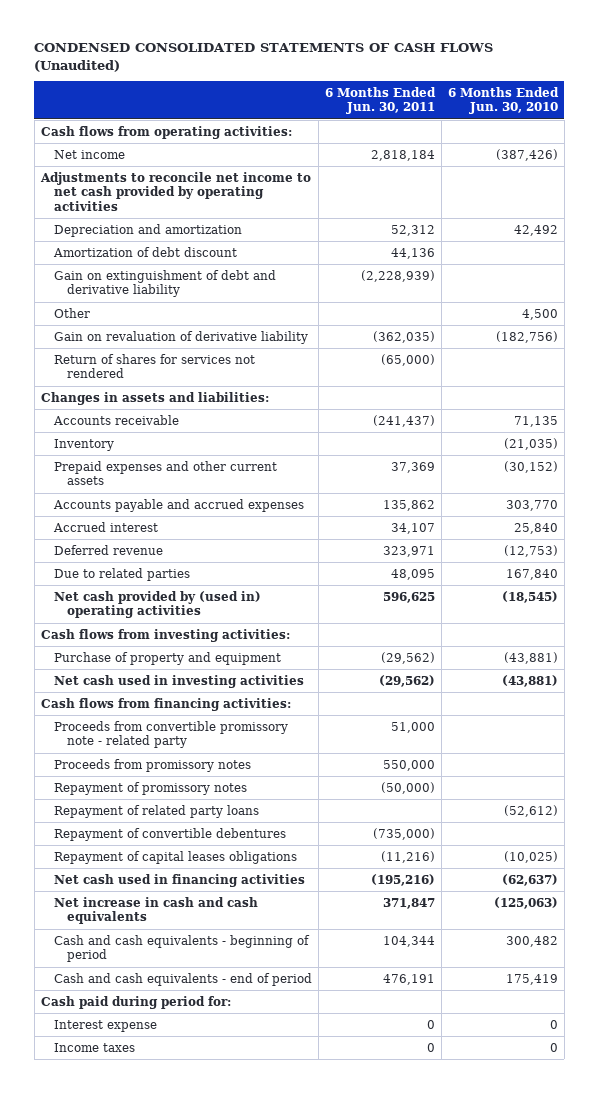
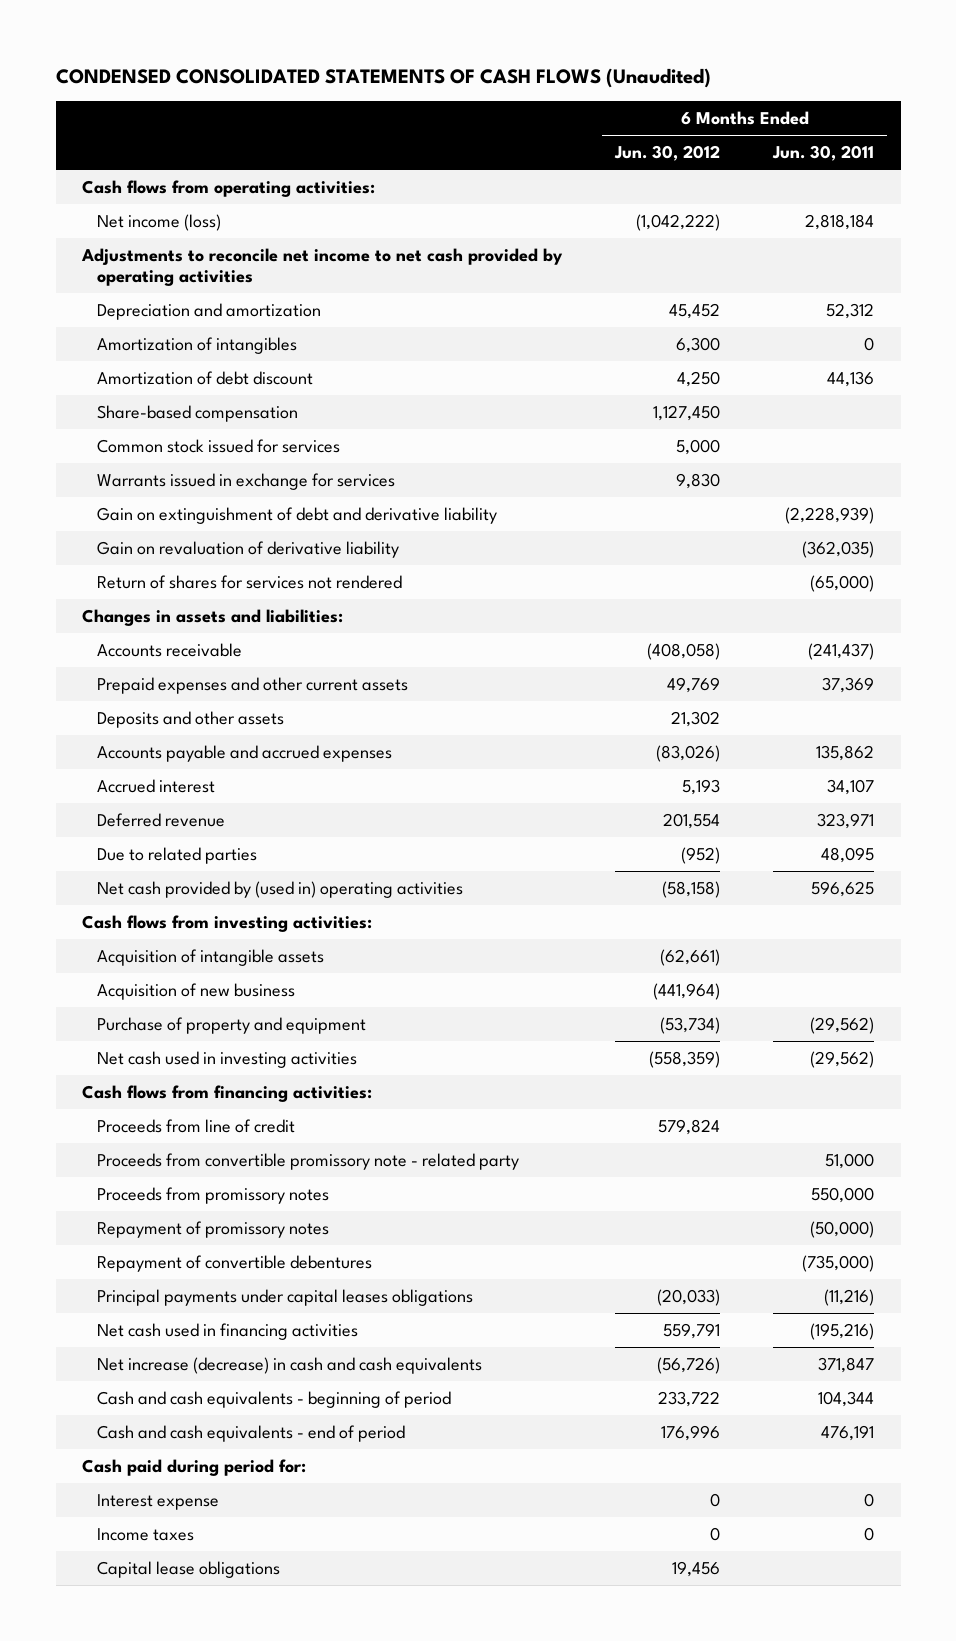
[447,86,559,115] 6 Months Ended Jun. 30, 2010 -> none
none -> [614,144,721,161] Jun. 30, 2012
[53,149,125,159] Net income -> [97,213,222,231] Net income (loss)
none -> [97,336,298,354] Amortization of intangibles
none -> [97,404,299,422] Share-based compensation
none -> [97,438,341,453] Common stock issued for services
none -> [97,472,396,490] Warrants issued in exchange for services
[53,307,90,318] Other -> none
[53,438,114,451] Inventory -> none
none -> [97,710,285,728] Deposits and other assets
none -> [97,948,325,966] Acquisition of intangible assets
none -> [97,982,296,1000] Acquisition of new business
none -> [97,1118,296,1133] Proceeds from line of credit
[53,804,259,818] Repayment of related party loans -> none
[53,850,297,864] Repayment of capital leases obligations -> [97,1288,474,1306] Principal payments under capital leases obligations
[53,896,258,925] Net increase in cash and cash equivalents -> [97,1356,483,1374] Net increase (decrease) in cash and cash equivalents
none -> [97,1560,281,1578] Capital lease obligations

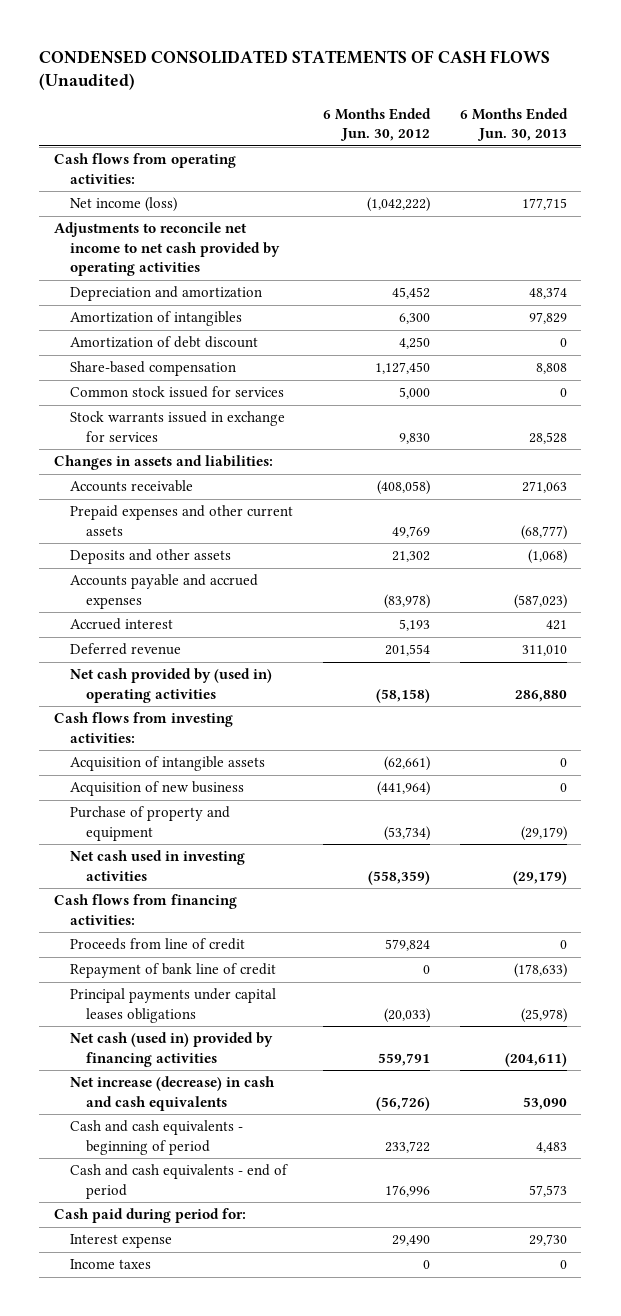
[772,144,875,161] Jun. 30, 2011 -> none
none -> [459,107,568,142] 6 Months Ended Jun. 30, 2013
[97,506,498,524] Gain on extinguishment of debt and derivative liability -> none
[97,540,400,558] Gain on revaluation of derivative liability -> none
[97,574,403,589] Return of shares for services not rendered -> none
[97,472,396,490] Warrants issued in exchange for services -> [69,411,285,442] Stock warrants issued in exchange for services
[656,744,721,762] (83,026) -> [383,593,430,609] (83,978)
[97,846,258,864] Due to related parties -> none
[97,1152,520,1170] Proceeds from convertible promissory note - related party -> none
[97,1186,330,1204] Proceeds from promissory notes -> none
[97,1220,330,1238] Repayment of promissory notes -> none
[97,1254,373,1272] Repayment of convertible debentures -> none
none -> [69,963,276,979] Repayment of bank line of credit
[97,1322,359,1340] Net cash used in financing activities -> [69,1032,273,1067] Net cash (used in) provided by financing activities
[710,1492,721,1507] 0 -> [391,1235,430,1247] 29,490
[97,1560,281,1578] Capital lease obligations -> none

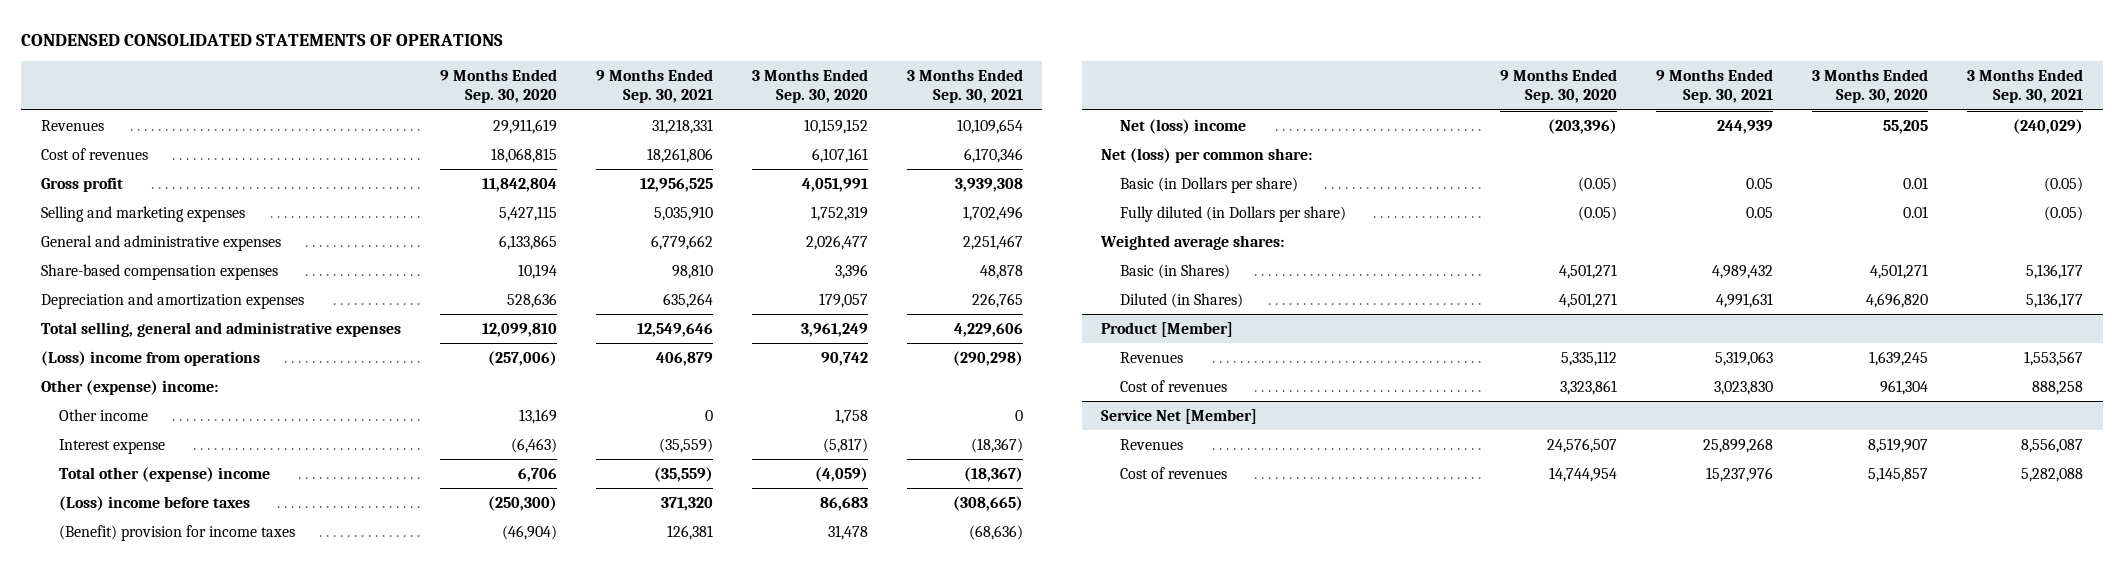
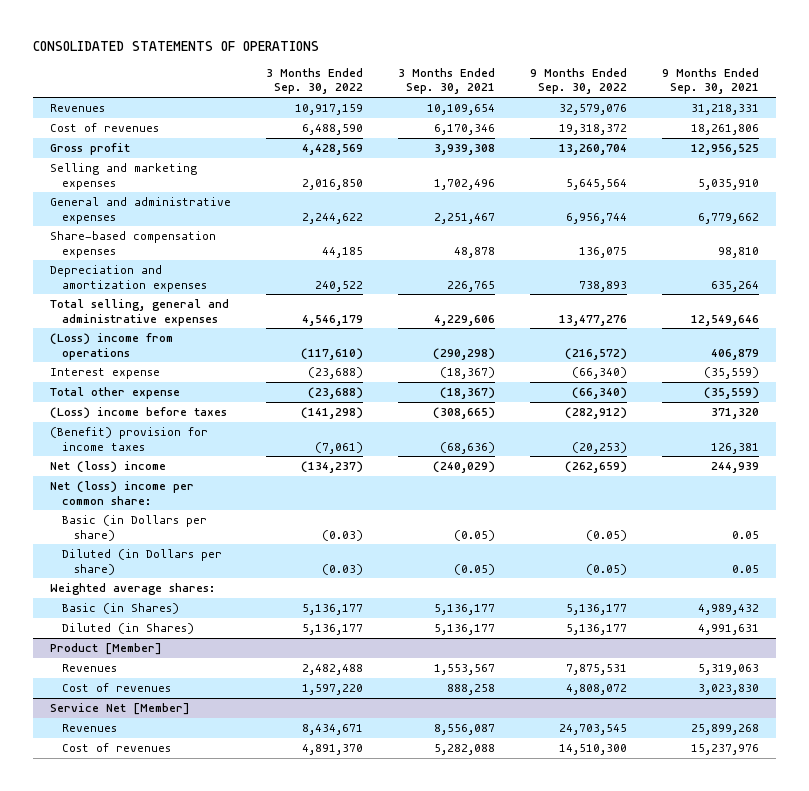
[21,33,504,46] CONDENSED CONSOLIDATED STATEMENTS OF OPERATIONS -> [32,41,319,52] CONSOLIDATED STATEMENTS OF OPERATIONS
[439,69,557,104] 9 Months Ended Sep. 30, 2020 -> none
[751,69,868,104] 3 Months Ended Sep. 30, 2020 -> none
none -> [266,67,364,95] 3 Months Ended Sep. 30, 2022
none -> [530,67,628,95] 9 Months Ended Sep. 30, 2022
[40,380,218,396] Other (expense) income: -> none
[59,409,149,422] Other income -> none
[59,467,271,483] Total other (expense) income -> [50,386,181,399] Total other expense
[1101,148,1313,164] Net (loss) per common share: -> [50,480,195,505] Net (loss) income per common share:
[1120,206,1347,223] Fully diluted (in Dollars per share) -> [62,548,223,575] Diluted (in Dollars per share)

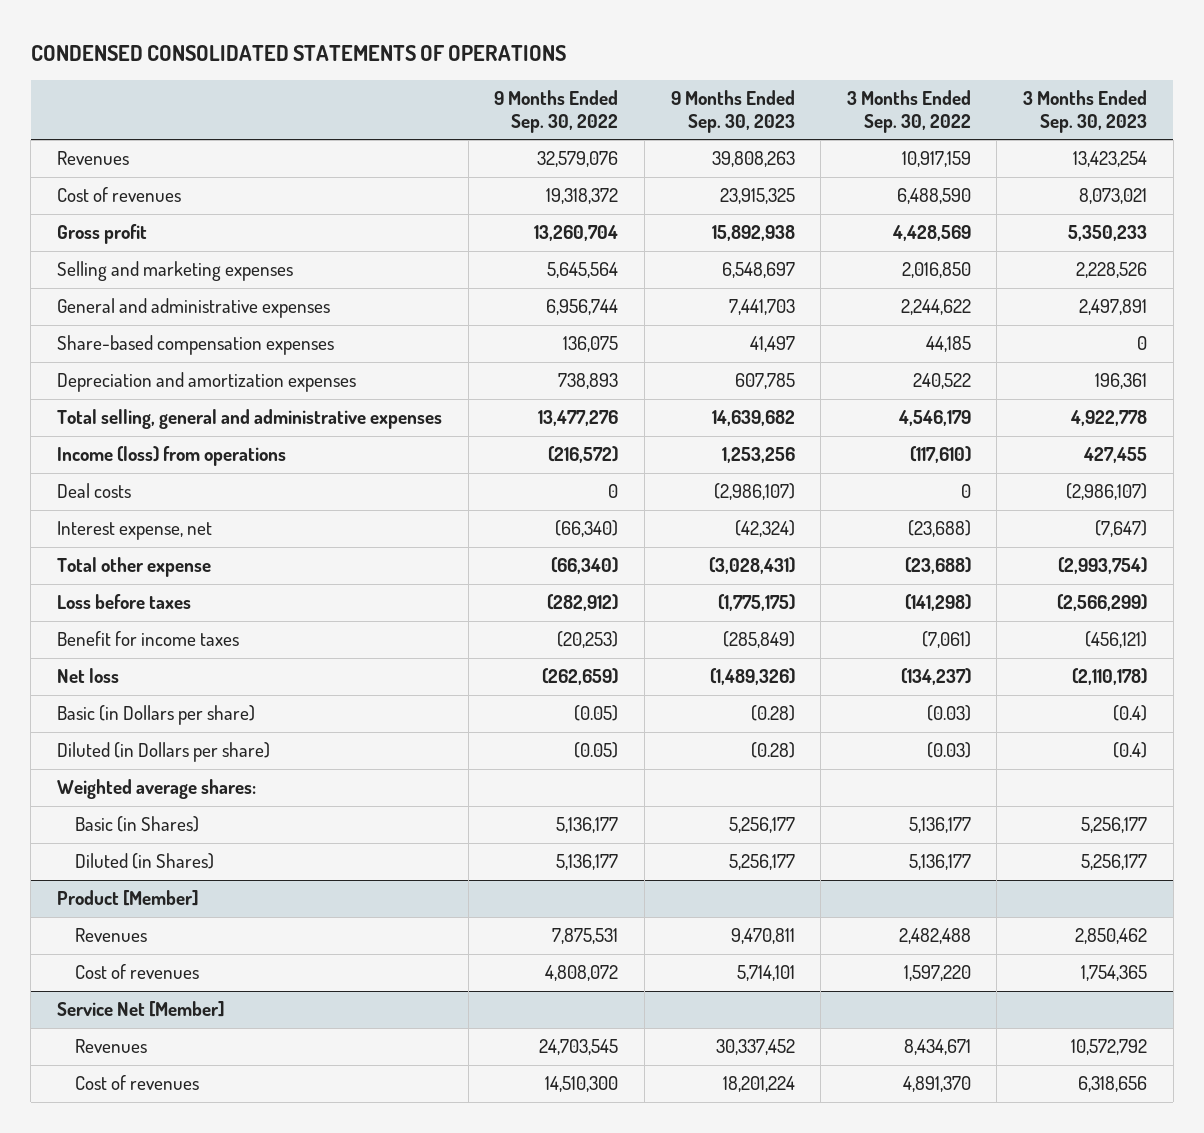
[32,41,319,52] CONSOLIDATED STATEMENTS OF OPERATIONS -> [30,44,566,61] CONDENSED CONSOLIDATED STATEMENTS OF OPERATIONS
[398,67,496,95] 3 Months Ended Sep. 30, 2021 -> none
[662,67,760,95] 9 Months Ended Sep. 30, 2021 -> none
none -> [670,90,795,134] 9 Months Ended Sep. 30, 2023
none -> [1023,90,1148,134] 3 Months Ended Sep. 30, 2023
[50,332,174,360] (Loss) income from operations -> [57,446,287,467] Income (loss) from operations
none -> [57,483,132,499] Deal costs
[50,367,161,379] Interest expense -> [57,521,213,541] Interest expense, net
[50,480,195,505] Net (loss) income per common share: -> none
[50,406,228,419] (Loss) income before taxes -> [57,594,192,610] Loss before taxes
[50,426,209,451] (Benefit) provision for income taxes -> [57,631,240,647] Benefit for income taxes
[50,460,167,473] Net (loss) income -> [57,668,120,684] Net loss

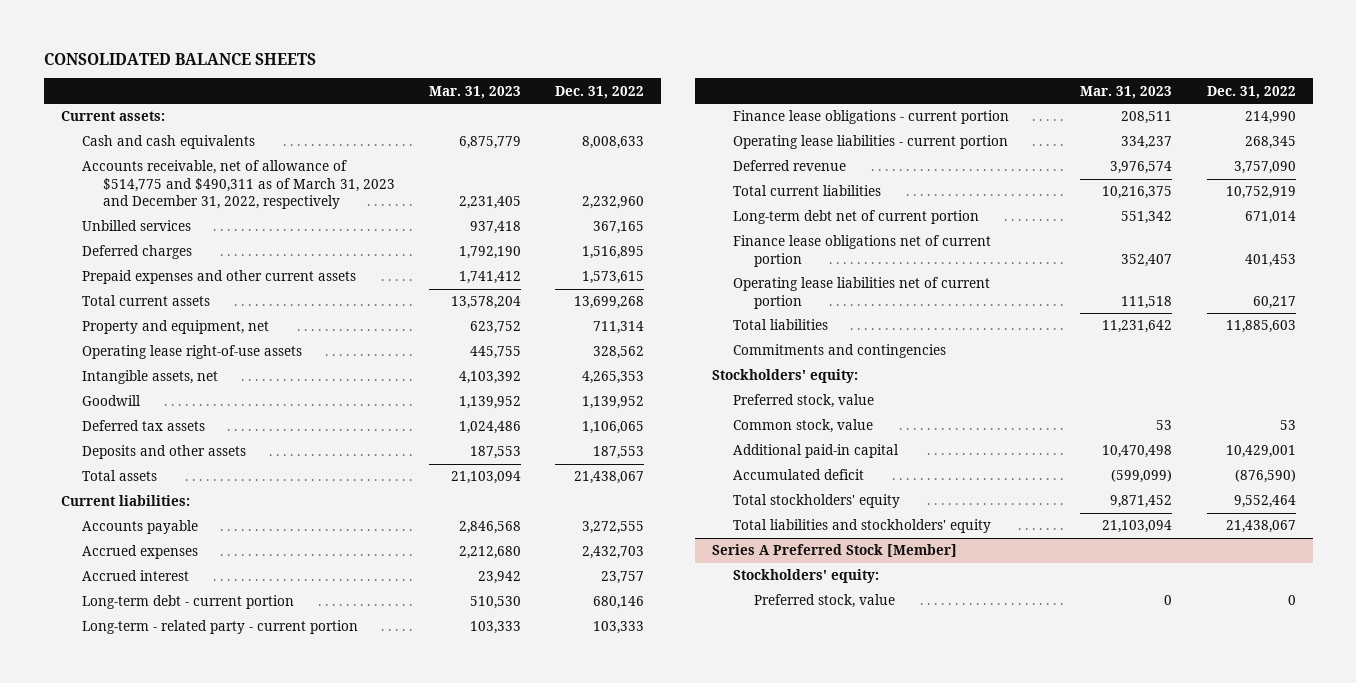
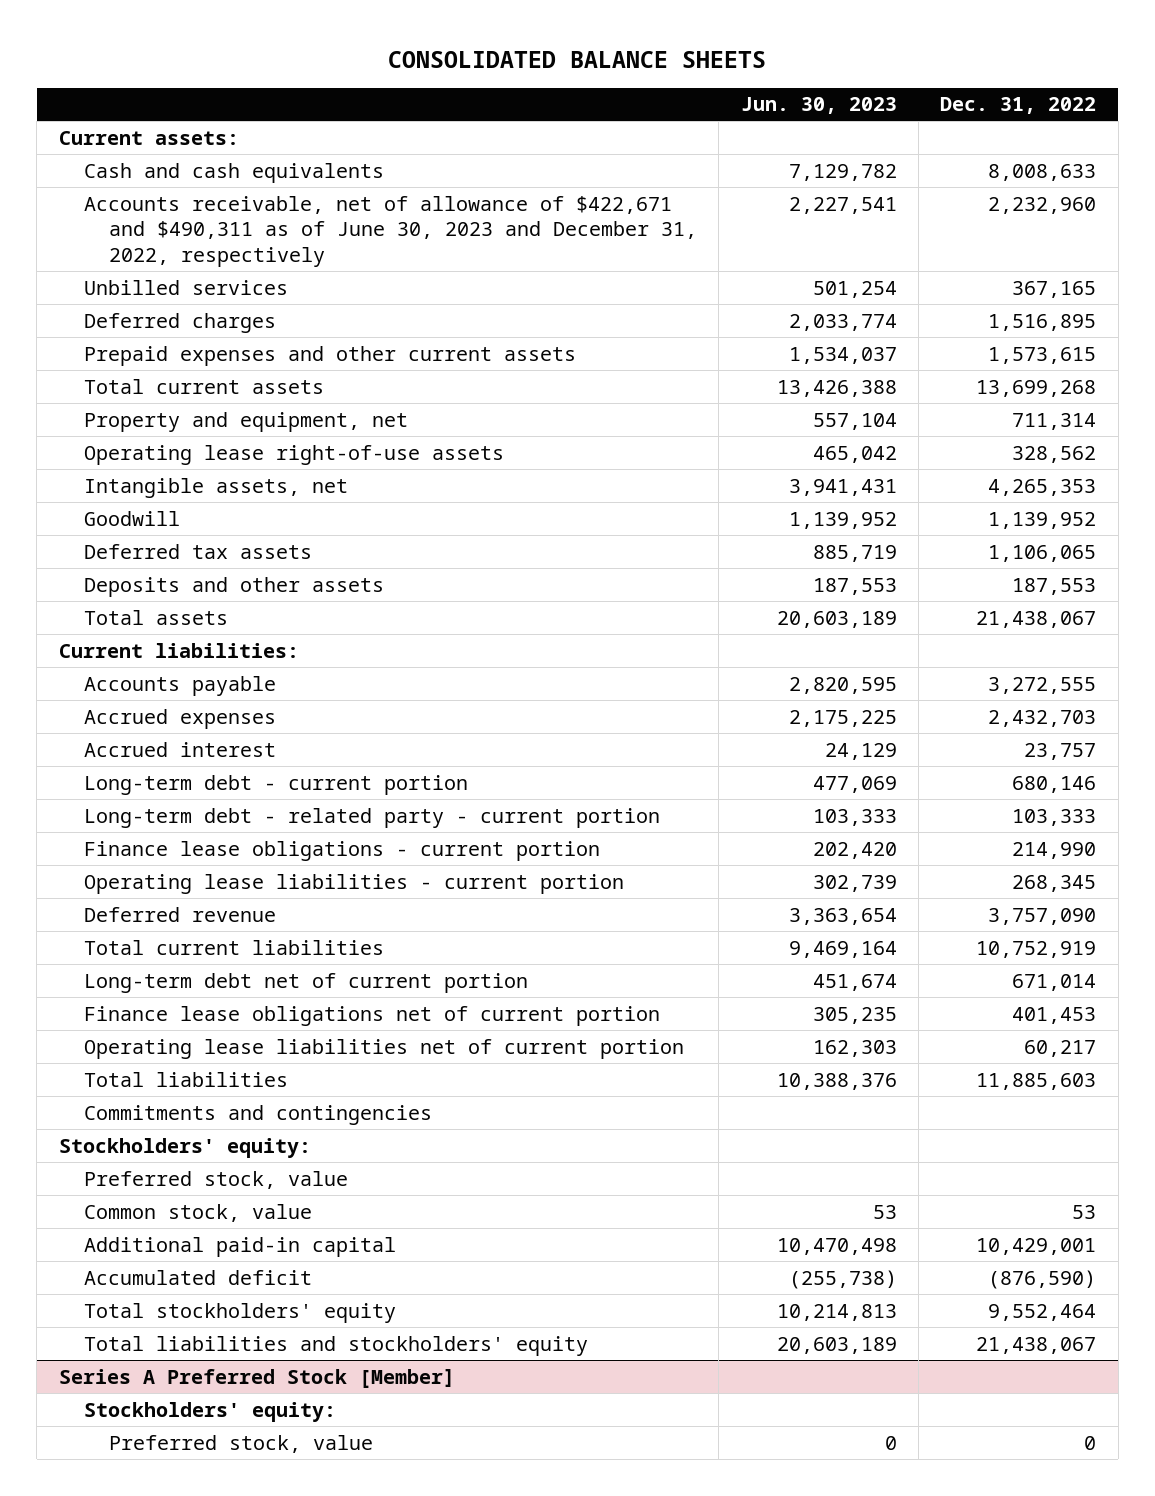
[428,85,521,99] Mar. 31, 2023 -> none
none -> [740,97,897,115] Jun. 30, 2023
[81,160,395,210] Accounts receivable, net of allowance of $514,775 and $490,311 as of March 31, 2023 and December 31, 2022, respectively -> [83,195,698,267] Accounts receivable, net of allowance of $422,671 and $490,311 as of June 30, 2023 and December 31, 2022, respectively
[81,620,358,635] Long-term - related party - current portion -> [83,807,660,828] Long-term debt - related party - current portion

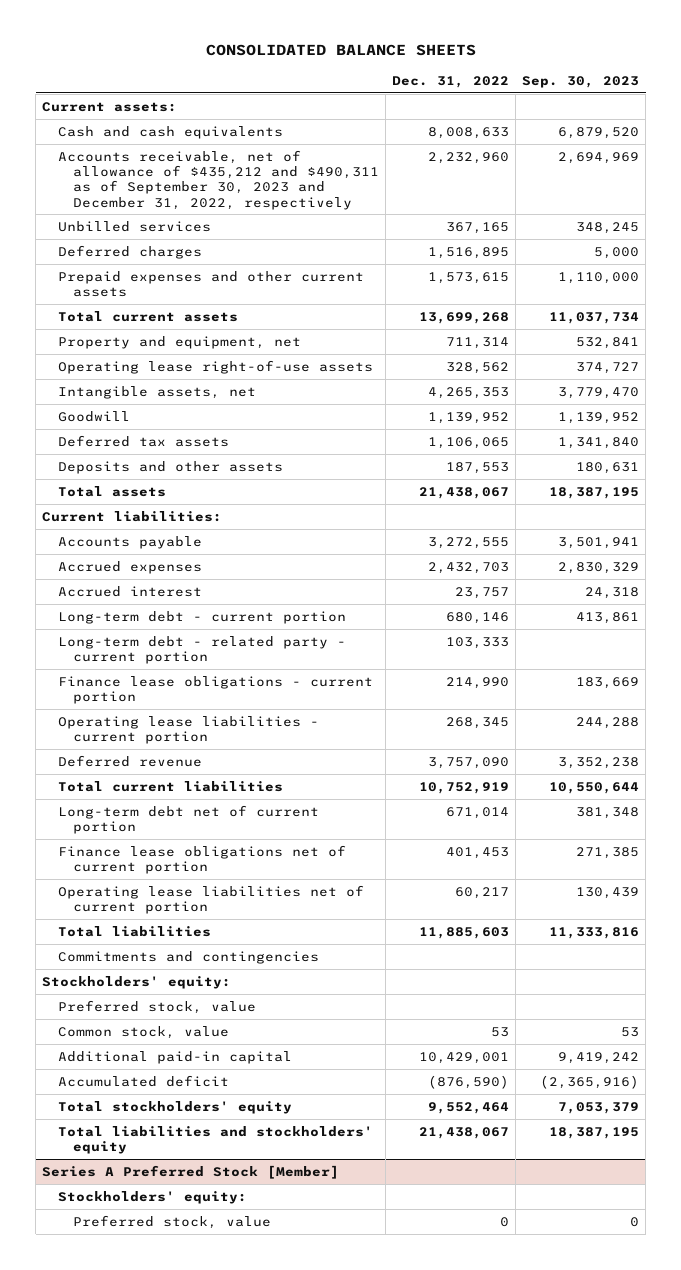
[740,97,897,115] Jun. 30, 2023 -> none
none -> [522,75,640,88] Sep. 30, 2023
[83,195,698,267] Accounts receivable, net of allowance of $422,671 and $490,311 as of June 30, 2023 and December 31, 2022, respectively -> [57,149,380,210] Accounts receivable, net of allowance of $435,212 and $490,311 as of September 30, 2023 and December 31, 2022, respectively

